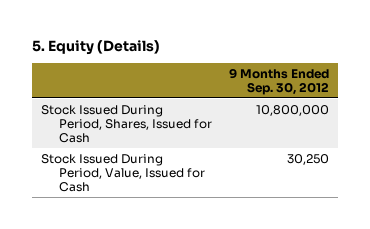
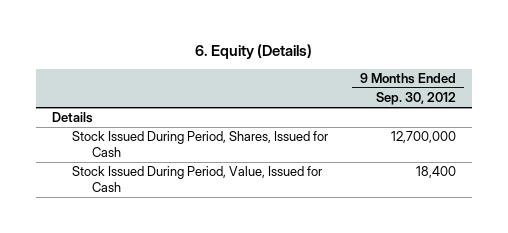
[32,39,161,55] 5. Equity (Details) -> [195,43,313,59] 6. Equity (Details)
none -> [51,112,93,124] Details
[256,104,330,116] 10,800,000 -> [391,131,457,144] 12,700,000
[287,153,330,165] 30,250 -> [416,166,457,179] 18,400

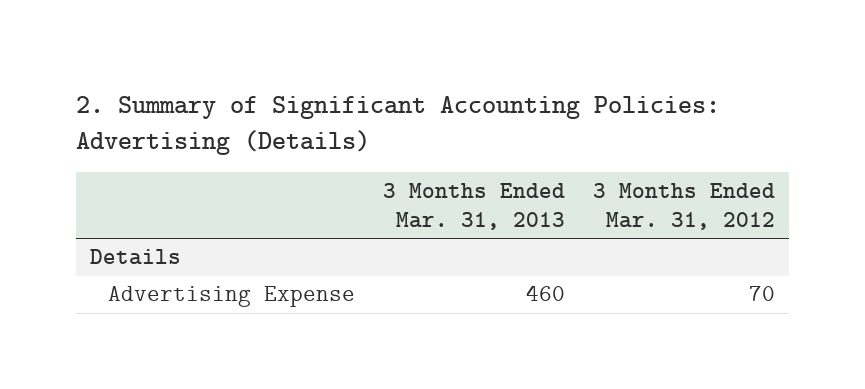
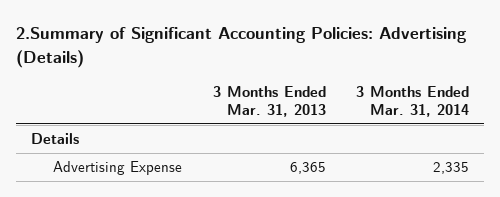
[76,95,721,155] 2. Summary of Significant Accounting Policies: Advertising (Details) -> [16,27,468,68] 2.Summary of Significant Accounting Policies: Advertising (Details)
[592,182,775,231] 3 Months Ended Mar. 31, 2012 -> none
none -> [356,85,470,118] 3 Months Ended Mar. 31, 2014
[525,285,565,302] 460 -> [289,162,326,175] 6,365

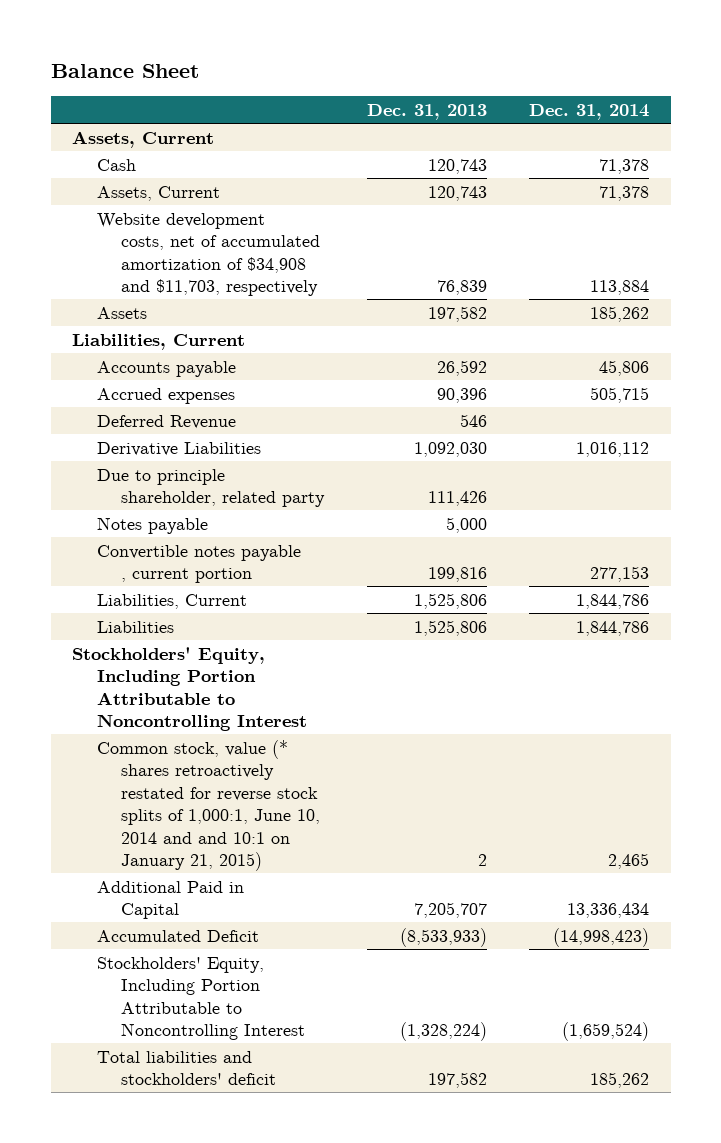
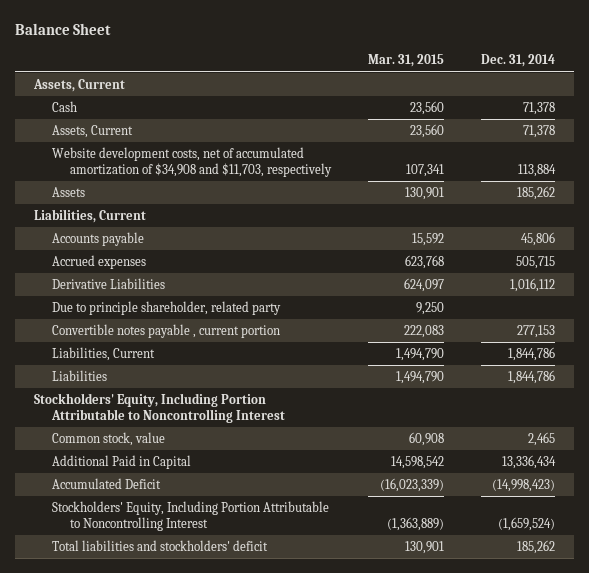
[366,103,487,120] Dec. 31, 2013 -> none
none -> [367,54,444,68] Mar. 31, 2015
[96,414,236,429] Deferred Revenue -> none
[96,516,208,534] Notes payable -> none
[96,739,321,872] Common stock, value (* shares retroactively restated for reverse stock splits of 1,000:1, June 10, 2014 and and 10:1 on January 21, 2015) -> [51,432,165,447] Common stock, value

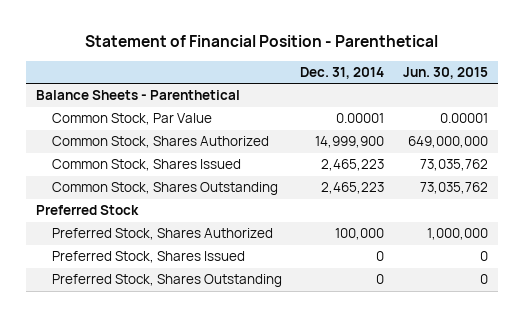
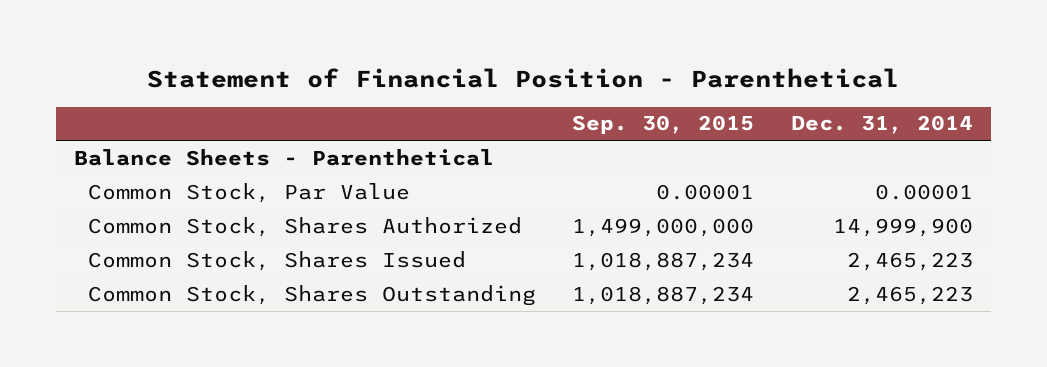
[403,67,489,80] Jun. 30, 2015 -> none
none -> [572,115,755,135] Sep. 30, 2015
[35,205,139,216] Preferred Stock -> none
[51,228,273,241] Preferred Stock, Shares Authorized -> none
[51,251,245,264] Preferred Stock, Shares Issued -> none
[51,274,282,288] Preferred Stock, Shares Outstanding -> none

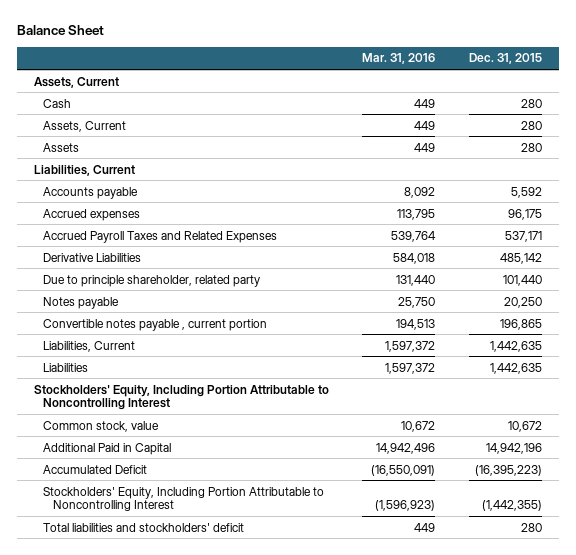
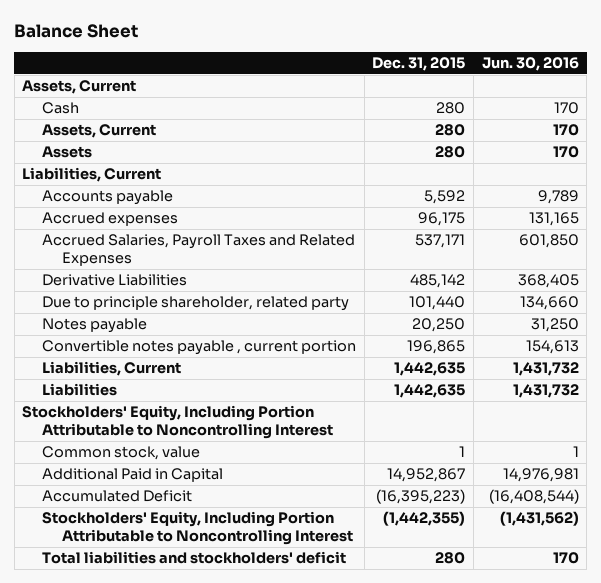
[362,53,436,65] Mar. 31, 2016 -> none
none -> [481,57,579,72] Jun. 30, 2016
[43,230,278,243] Accrued Payroll Taxes and Related Expenses -> [42,234,356,266] Accrued Salaries, Payroll Taxes and Related Expenses
[508,420,543,432] 10,672 -> [459,446,466,458] 1
[486,442,543,454] 14,942,196 -> [387,468,466,483] 14,952,867

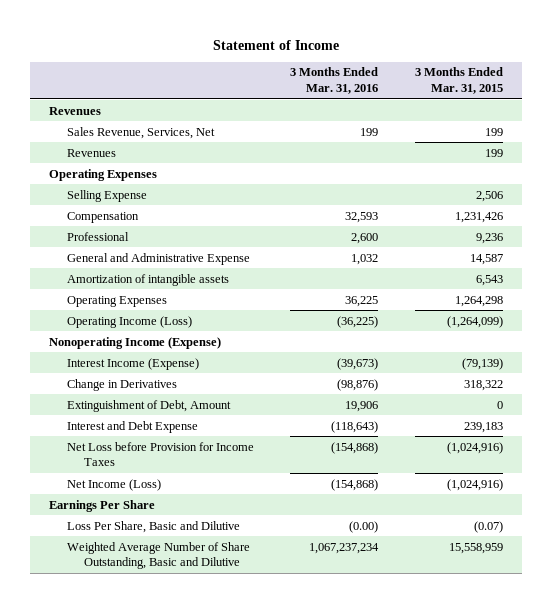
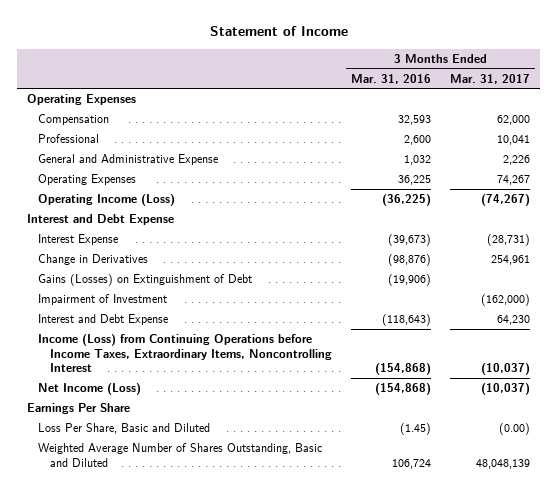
[415,67,504,95] 3 Months Ended Mar. 31, 2015 -> none
none -> [450,73,531,84] Mar. 31, 2017
[48,106,101,115] Revenues -> none
[66,126,215,139] Sales Revenue, Services, Net -> none
[66,148,116,157] Revenues -> none
[66,189,147,202] Selling Expense -> none
[66,273,229,286] Amortization of intangible assets -> none
[48,336,221,349] Nonoperating Income (Expense) -> none
none -> [27,214,175,226] Interest and Debt Expense
[66,357,199,370] Interest Income (Expense) -> [38,234,119,246] Interest Expense
[66,399,231,412] Extinguishment of Debt, Amount -> none
none -> [38,274,253,287] Gains (Losses) on Extinguishment of Debt
none -> [38,294,168,306] Impairment of Investment
[66,441,254,467] Net Loss before Provision for Income Taxes -> [38,334,332,373] Income (Loss) from Continuing Operations before Income Taxes, Extraordinary Items, Noncontrolling Interest
[66,520,240,533] Loss Per Share, Basic and Dilutive -> [38,423,211,435] Loss Per Share, Basic and Diluted
[349,520,379,533] (0.00) -> [399,423,431,436] (1.45)
[66,541,250,570] Weighted Average Number of Share Outstanding, Basic and Dilutive -> [38,443,323,467] Weighted Average Number of Shares Outstanding, Basic and Diluted
[309,542,380,554] 1,067,237,234 -> [391,458,431,469] 106,724

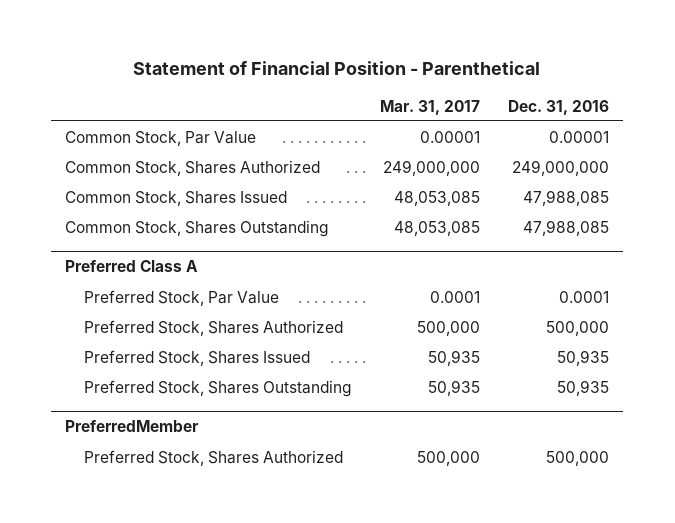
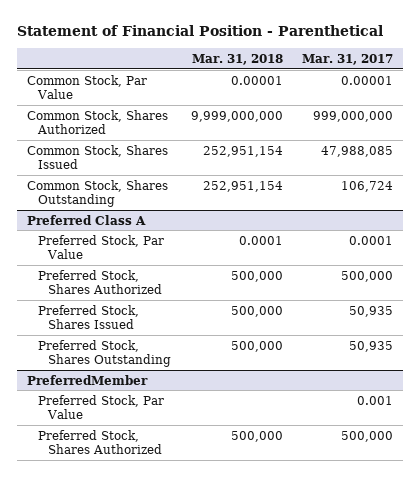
[508,99,610,115] Dec. 31, 2016 -> none
none -> [191,53,283,65] Mar. 31, 2018
[383,159,481,176] 249,000,000 -> [313,110,394,122] 999,000,000
[394,190,481,206] 48,053,085 -> [321,145,394,157] 47,988,085
[394,220,481,236] 48,053,085 -> [341,180,394,192] 106,724
none -> [37,394,164,419] Preferred Stock, Par Value

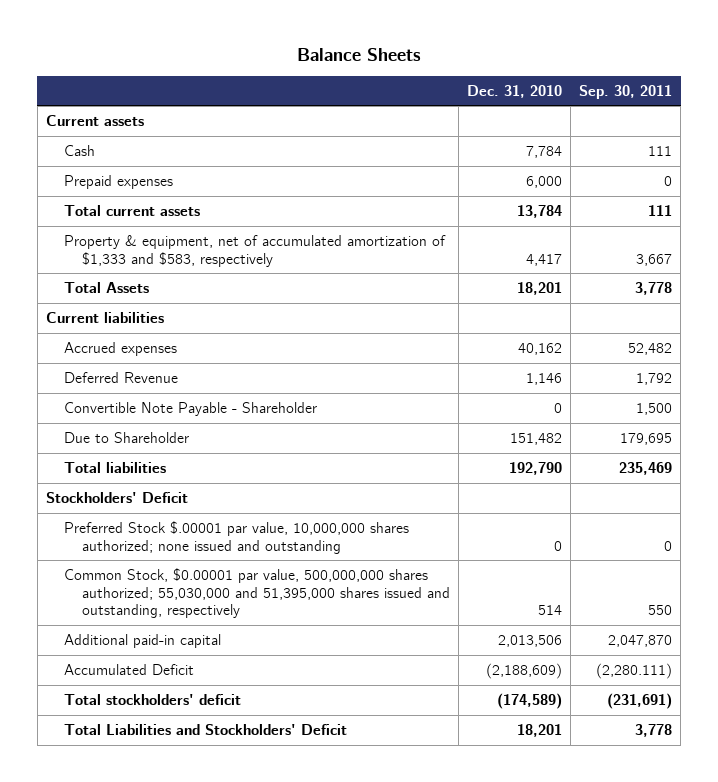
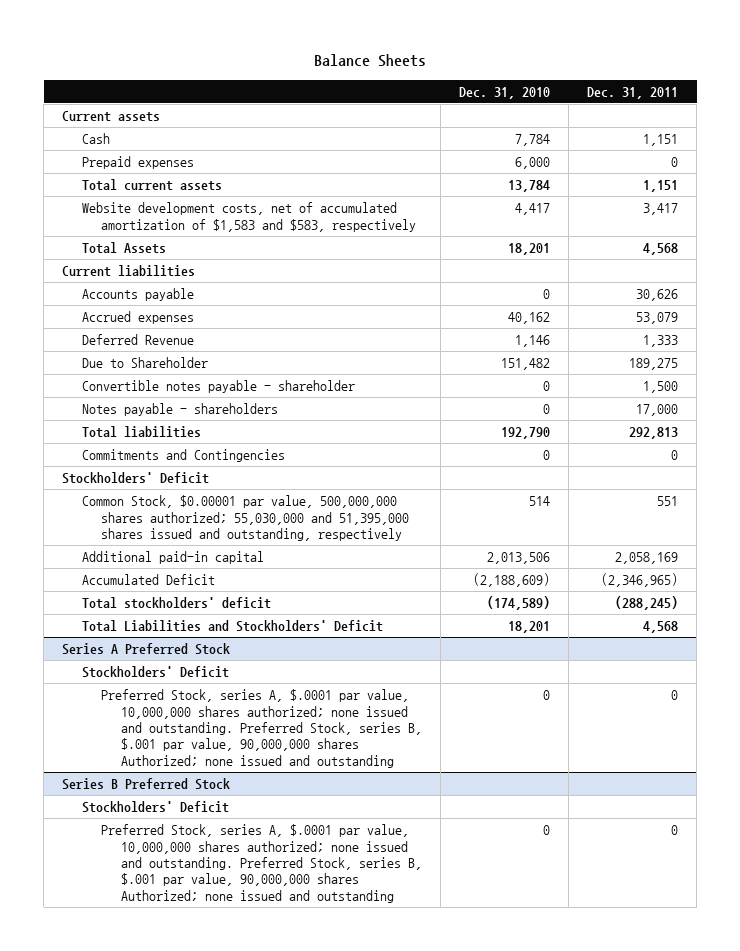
[579,84,673,99] Sep. 30, 2011 -> none
none -> [587,86,679,99] Dec. 31, 2011
[63,235,446,267] Property & equipment, net of accumulated amortization of $1,333 and $583, respectively -> [81,202,417,232] Website development costs, net of accumulated amortization of $1,583 and $583, respectively
none -> [81,288,194,302] Accounts payable
[63,402,317,417] Convertible Note Payable - Shareholder -> none
none -> [81,380,355,394] Convertible notes payable - shareholder
none -> [81,403,278,417] Notes payable - shareholders
none -> [81,449,285,463] Commitments and Contingencies
[63,521,409,554] Preferred Stock $.00001 par value, 10,000,000 shares authorized; none issued and outstanding -> none
none -> [62,643,231,656] Series A Preferred Stock
none -> [81,666,229,679] Stockholders' Deficit
none -> [101,689,422,768] Preferred Stock, series A, $.0001 par value, 10,000,000 shares authorized; none issued and outstanding. Preferred Stock, series B, $.001 par value, 90,000,000 shares Authorized; none issued and outstanding
none -> [62,778,231,791] Series B Preferred Stock
none -> [81,801,229,814] Stockholders' Deficit
none -> [101,824,422,903] Preferred Stock, series A, $.0001 par value, 10,000,000 shares authorized; none issued and outstanding. Preferred Stock, series B, $.001 par value, 90,000,000 shares Authorized; none issued and outstanding

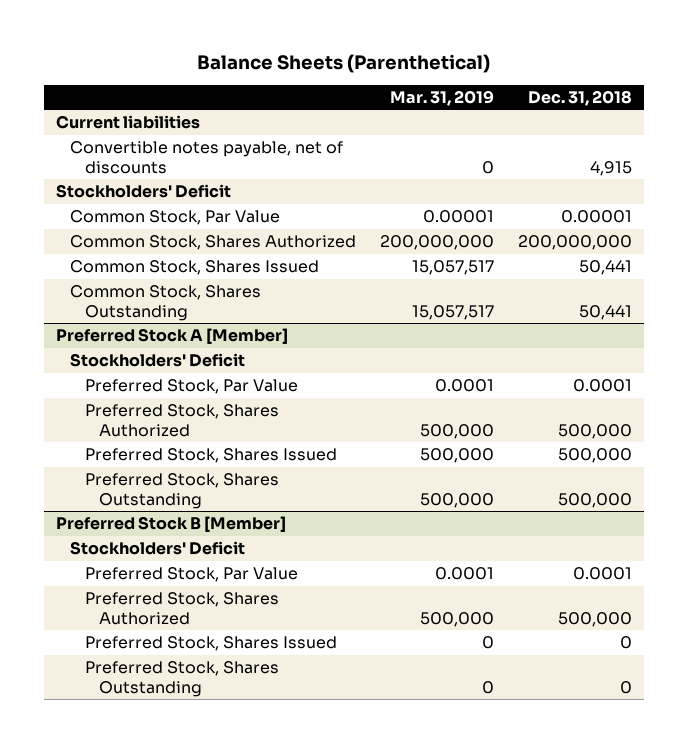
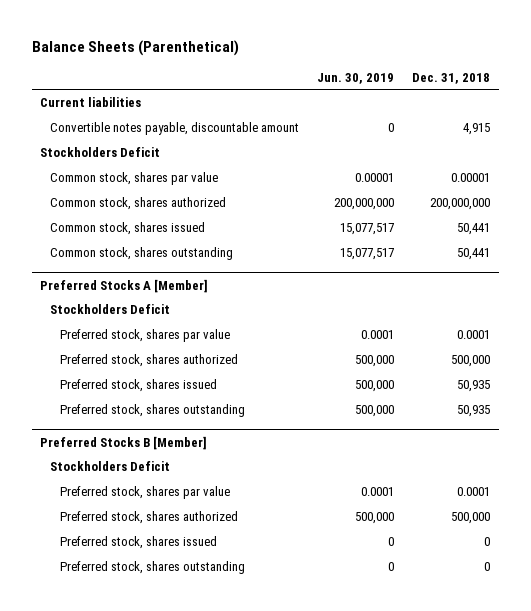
[389,89,494,106] Mar. 31, 2019 -> none
none -> [317,72,395,84] Jun. 30, 2019
[70,141,344,174] Convertible notes payable, net of discounts -> [50,121,300,135] Convertible notes payable, discountable amount
[55,184,231,199] Stockholders' Deficit -> [40,146,161,157] Stockholders Deficit
[70,210,281,226] Common Stock, Par Value -> [50,171,219,185] Common stock, shares par value
[70,235,357,251] Common Stock, Shares Authorized -> [50,196,227,210] Common stock, shares authorized
[70,260,320,276] Common Stock, Shares Issued -> [50,221,206,235] Common stock, shares issued
[70,285,262,321] Common Stock, Shares Outstanding -> [50,246,234,260] Common stock, shares outstanding
[55,328,288,345] Preferred Stock A [Member] -> [40,278,209,293] Preferred Stocks A [Member]
[70,353,246,368] Stockholders' Deficit -> [50,303,171,314] Stockholders Deficit
[84,379,298,395] Preferred Stock, Par Value -> [59,328,230,342] Preferred stock, shares par value
[84,404,279,437] Preferred Stock, Shares Authorized -> [59,353,238,367] Preferred stock, shares authorized
[84,448,337,464] Preferred Stock, Shares Issued -> [59,378,217,392] Preferred stock, shares issued
[557,448,632,464] 500,000 -> [457,379,491,392] 50,935
[84,473,279,509] Preferred Stock, Shares Outstanding -> [59,403,245,417] Preferred stock, shares outstanding
[557,492,632,508] 500,000 -> [457,404,491,417] 50,935
[55,516,286,533] Preferred Stock B [Member] -> [40,435,208,450] Preferred Stocks B [Member]
[70,541,246,556] Stockholders' Deficit -> [50,460,171,471] Stockholders Deficit
[84,567,298,583] Preferred Stock, Par Value -> [59,485,230,499] Preferred stock, shares par value
[84,592,279,625] Preferred Stock, Shares Authorized -> [59,510,238,524] Preferred stock, shares authorized
[84,636,337,652] Preferred Stock, Shares Issued -> [59,535,217,549] Preferred stock, shares issued
[84,661,279,697] Preferred Stock, Shares Outstanding -> [59,560,245,574] Preferred stock, shares outstanding

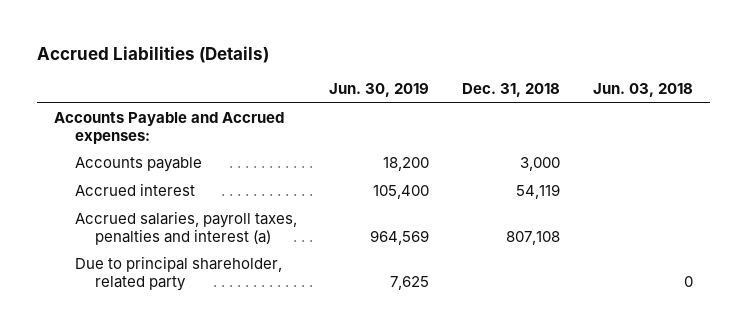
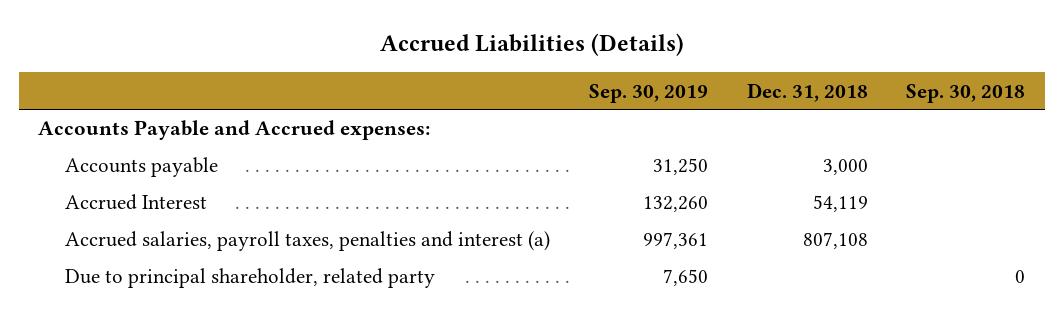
[329,83,430,98] Jun. 30, 2019 -> none
[593,83,694,98] Jun. 03, 2018 -> none
none -> [589,83,709,103] Sep. 30, 2019
none -> [906,83,1026,103] Sep. 30, 2018
[74,183,195,197] Accrued interest -> [65,194,208,211] Accrued Interest

